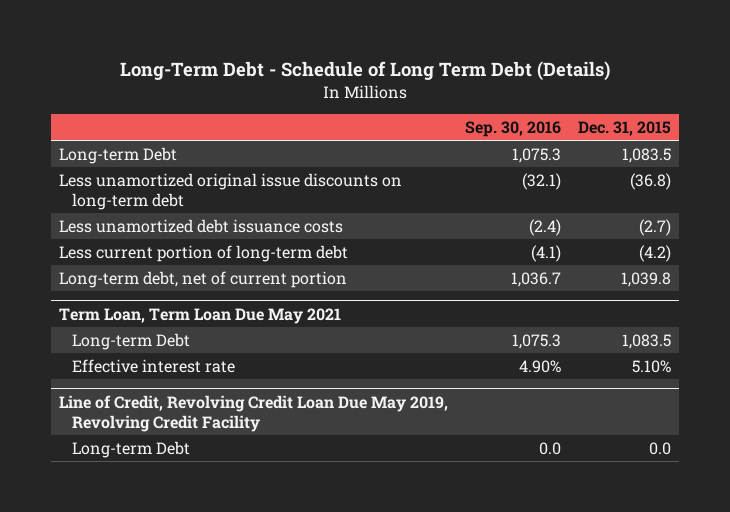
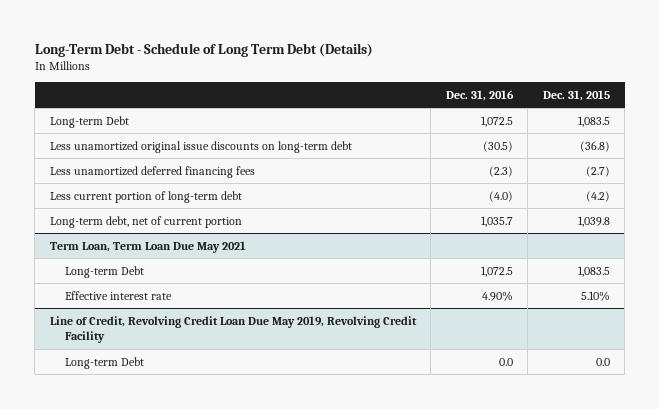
[464,121,561,138] Sep. 30, 2016 -> none
none -> [445,90,514,102] Dec. 31, 2016
[59,218,344,233] Less unamortized debt issuance costs -> none
none -> [49,165,255,178] Less unamortized deferred financing fees

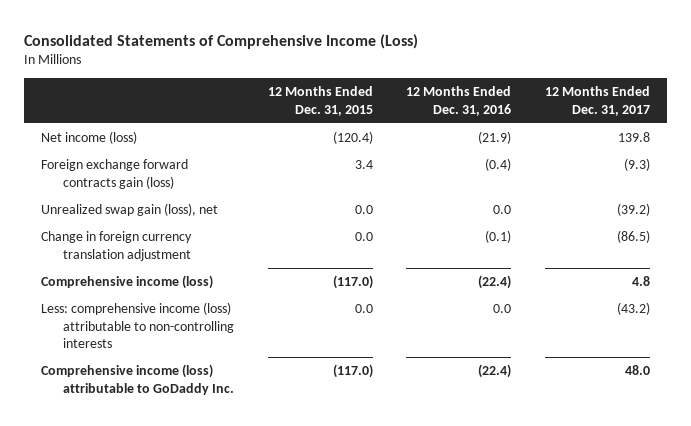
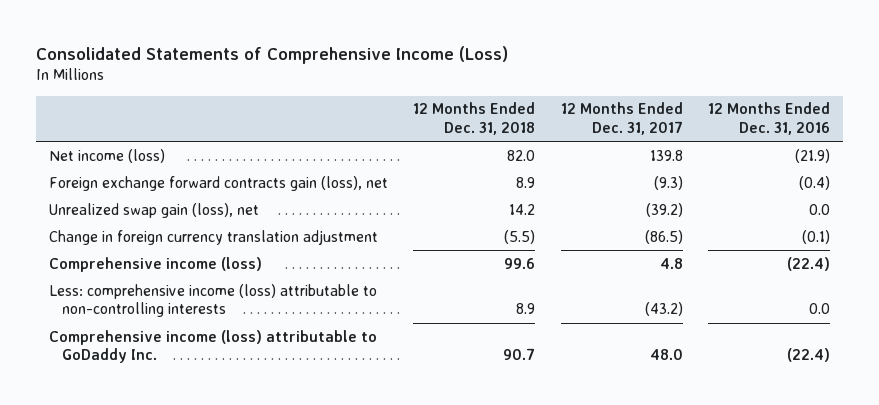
[267,86,373,116] 12 Months Ended Dec. 31, 2015 -> none
none -> [413,102,536,135] 12 Months Ended Dec. 31, 2018
[41,159,189,189] Foreign exchange forward contracts gain (loss) -> [48,175,388,191] Foreign exchange forward contracts gain (loss), net

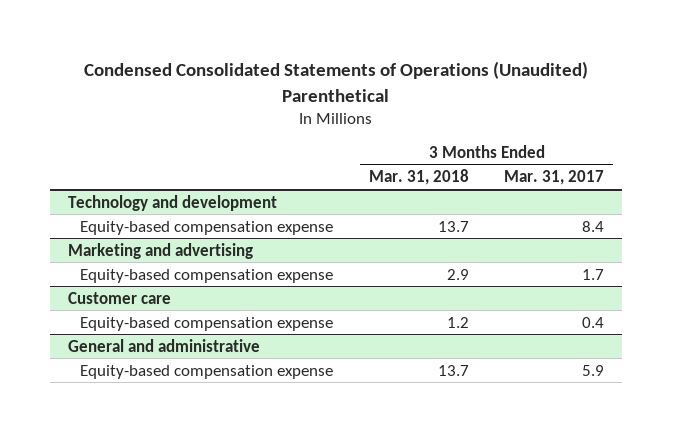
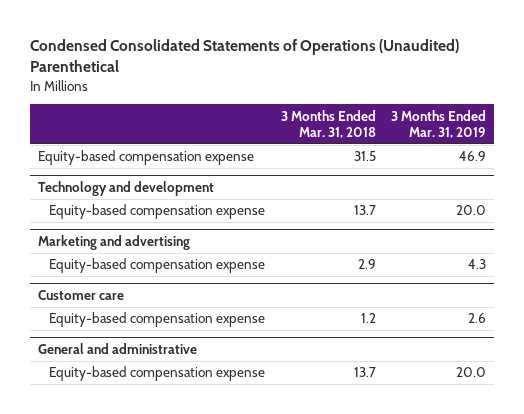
[504,170,605,186] Mar. 31, 2017 -> none
none -> [391,109,487,138] 3 Months Ended Mar. 31, 2019
none -> [37,150,254,166] Equity-based compensation expense

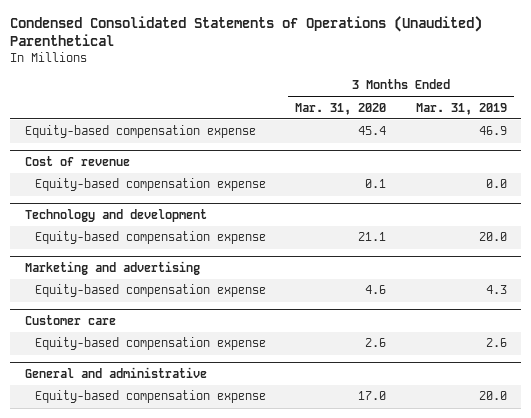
[280,109,376,138] 3 Months Ended Mar. 31, 2018 -> none
none -> [295,102,387,115] Mar. 31, 2020
none -> [24,155,130,166] Cost of revenue
none -> [34,178,266,192] Equity-based compensation expense

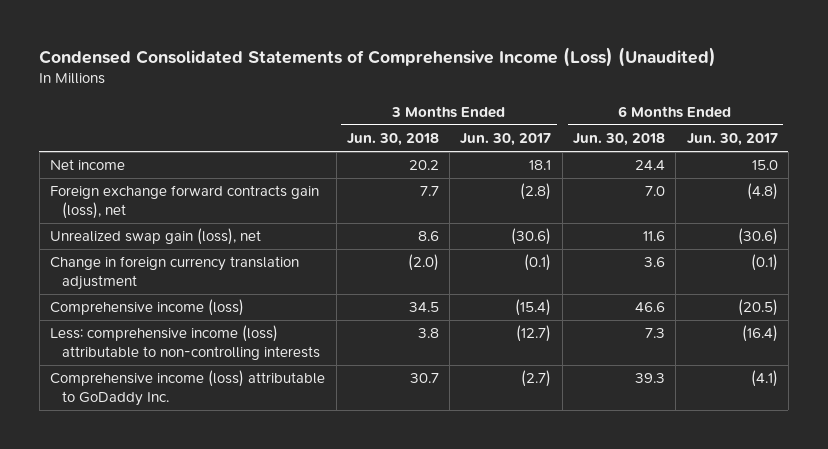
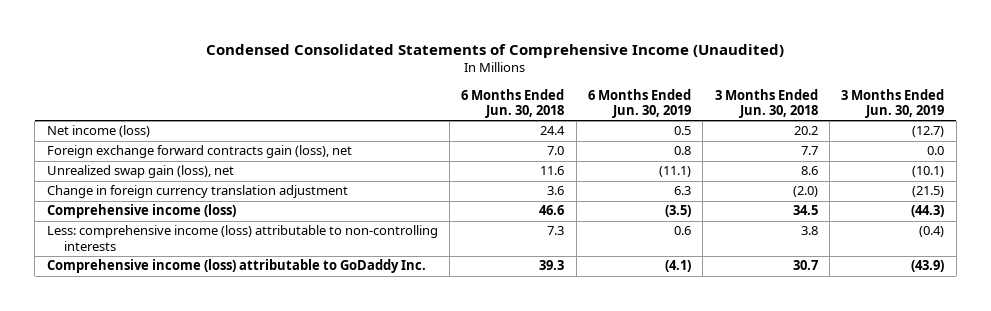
[39,46,717,67] Condensed Consolidated Statements of Comprehensive Income (Loss) (Unaudited) -> [206,43,785,58] Condensed Consolidated Statements of Comprehensive Income (Unaudited)
[460,133,552,147] Jun. 30, 2017 -> none
[686,133,778,147] Jun. 30, 2017 -> none
none -> [587,88,691,118] 6 Months Ended Jun. 30, 2019
none -> [841,88,945,118] 3 Months Ended Jun. 30, 2019
[50,159,126,171] Net income -> [46,125,150,138] Net income (loss)

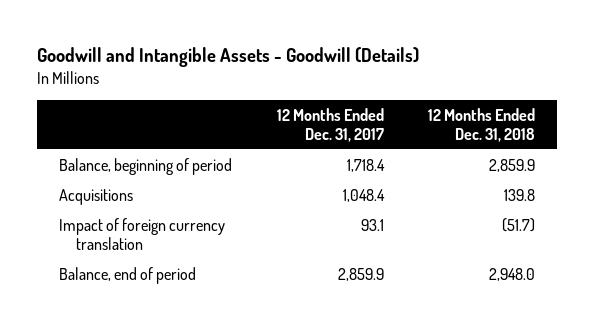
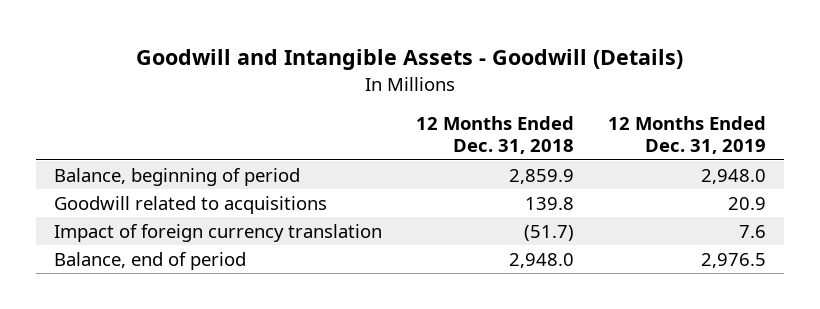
[276,108,384,142] 12 Months Ended Dec. 31, 2017 -> none
none -> [608,116,767,155] 12 Months Ended Dec. 31, 2019
[59,188,134,205] Acquisitions -> [53,195,327,214] Goodwill related to acquisitions

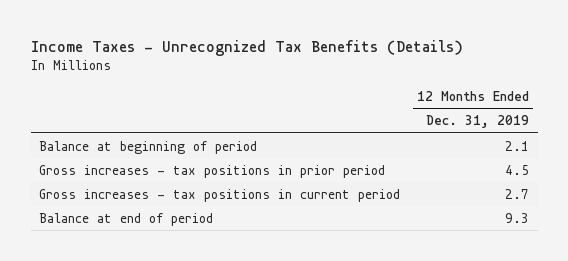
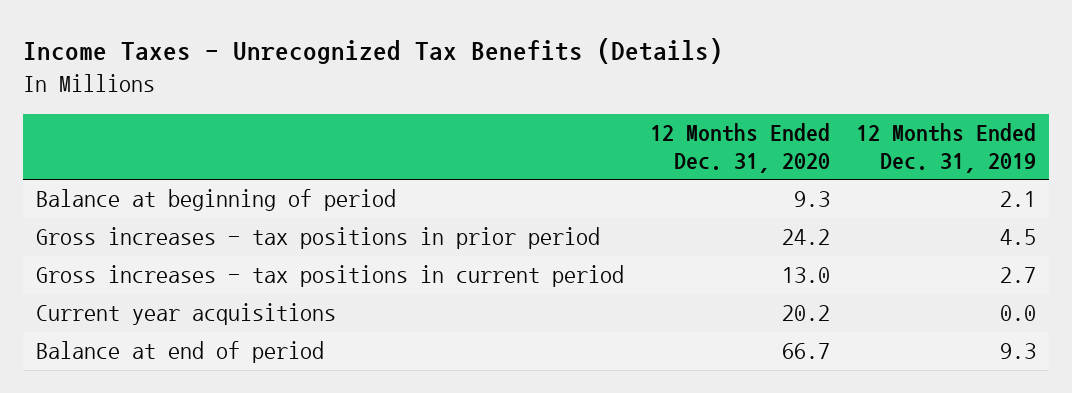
none -> [650,123,831,173] 12 Months Ended Dec. 31, 2020
none -> [36,303,337,326] Current year acquisitions

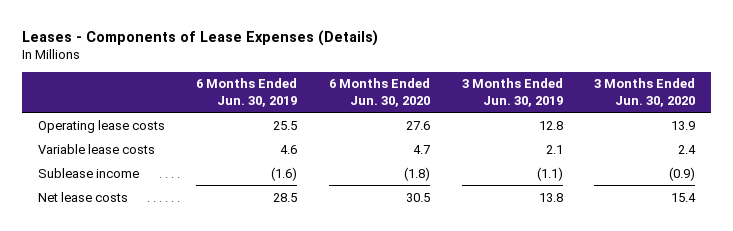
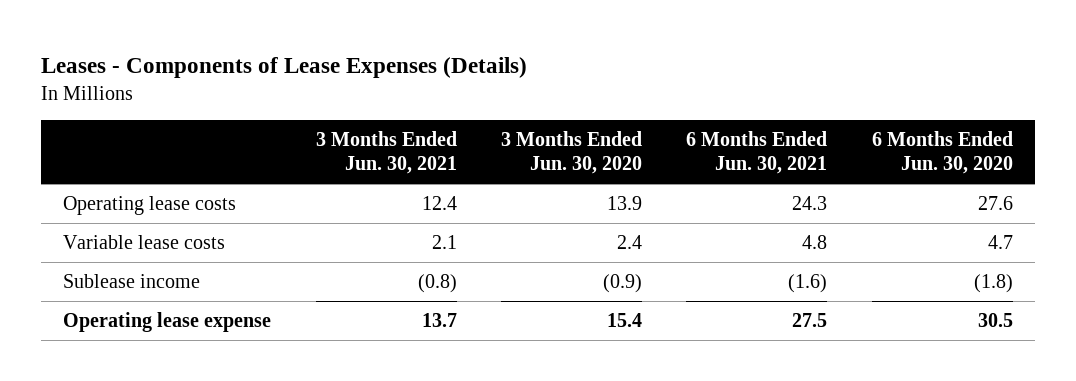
[196,78,298,107] 6 Months Ended Jun. 30, 2019 -> none
[461,78,563,107] 3 Months Ended Jun. 30, 2019 -> none
none -> [315,130,457,175] 3 Months Ended Jun. 30, 2021
none -> [686,130,828,175] 6 Months Ended Jun. 30, 2021
[37,191,128,202] Net lease costs -> [63,311,272,332] Operating lease expense

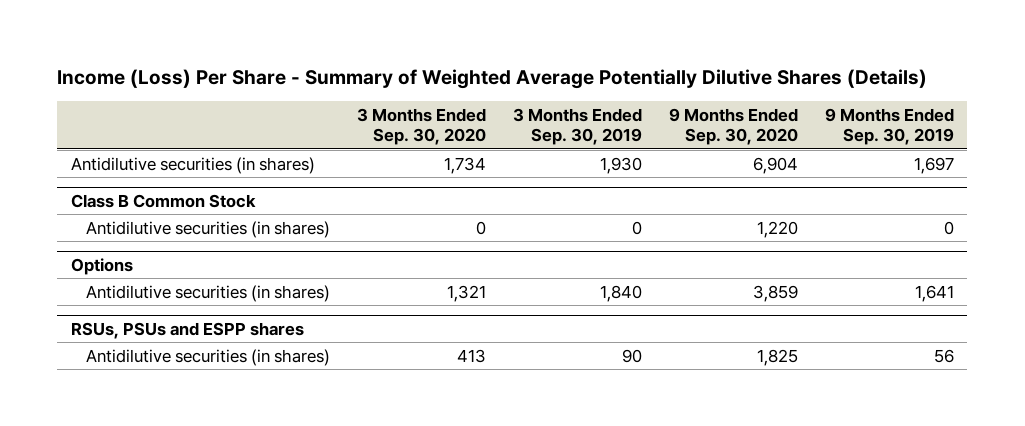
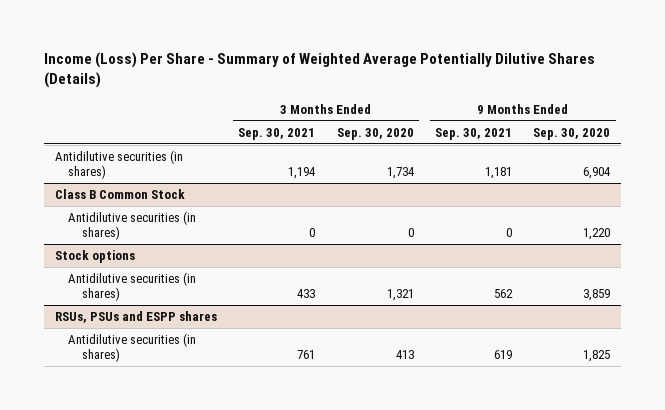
[513,107,643,146] 3 Months Ended Sep. 30, 2019 -> none
[824,107,954,146] 9 Months Ended Sep. 30, 2019 -> none
none -> [238,127,316,140] Sep. 30, 2021
none -> [435,127,513,140] Sep. 30, 2021
[70,257,133,275] Options -> [54,250,135,264] Stock options

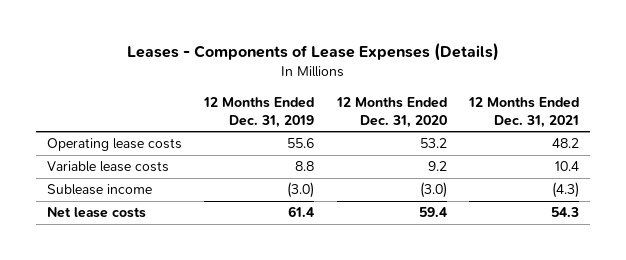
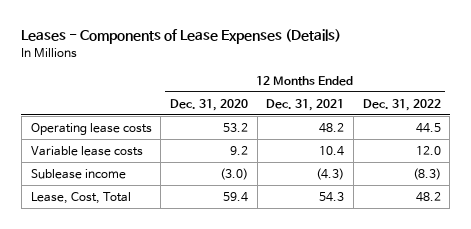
[203,96,315,128] 12 Months Ended Dec. 31, 2019 -> none
none -> [362,98,441,111] Dec. 31, 2022
[46,207,146,219] Net lease costs -> [30,191,131,204] Lease, Cost, Total

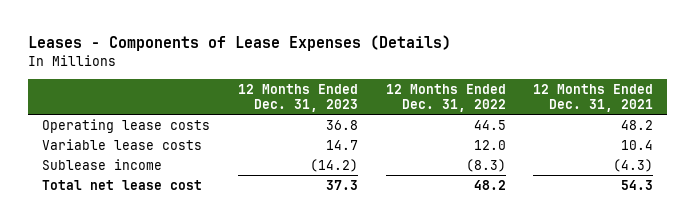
[169,98,248,111] Dec. 31, 2020 -> none
none -> [237,83,358,113] 12 Months Ended Dec. 31, 2023
[30,191,131,204] Lease, Cost, Total -> [42,179,203,190] Total net lease cost

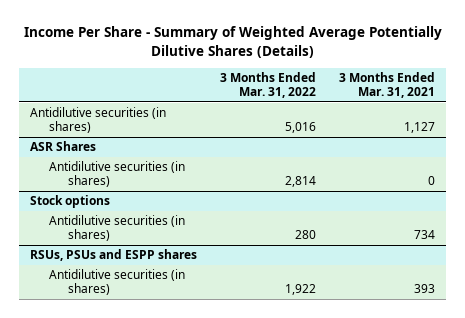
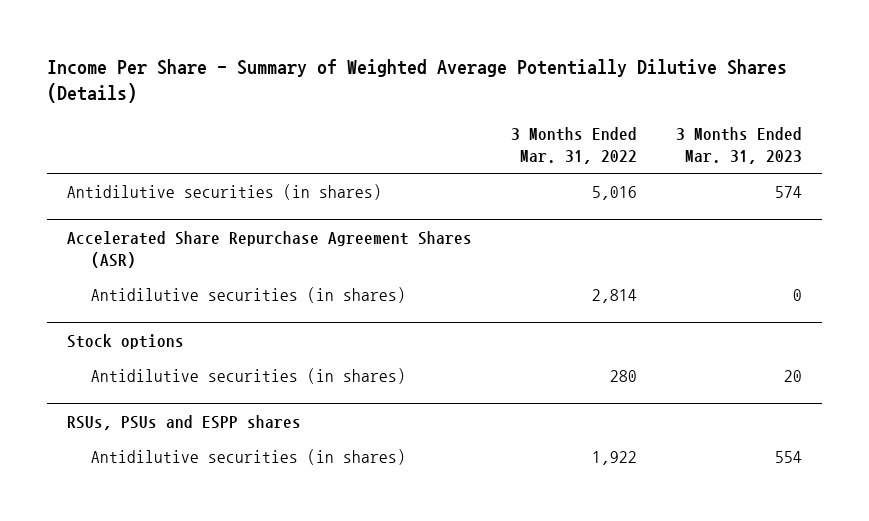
[339,71,436,99] 3 Months Ended Mar. 31, 2021 -> none
none -> [676,127,803,165] 3 Months Ended Mar. 31, 2023
[30,141,97,152] ASR Shares -> [66,230,472,268] Accelerated Share Repurchase Agreement Shares (ASR)

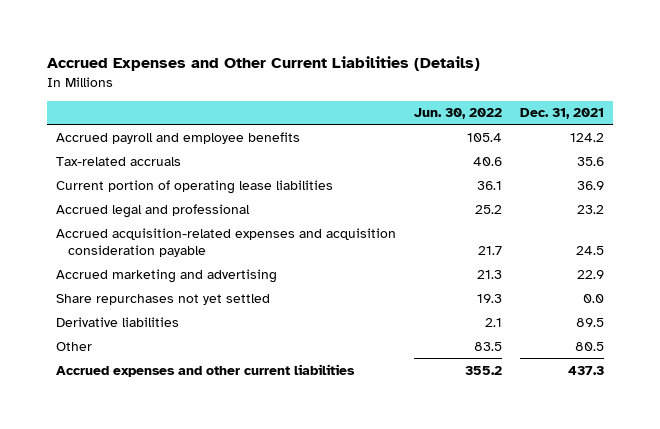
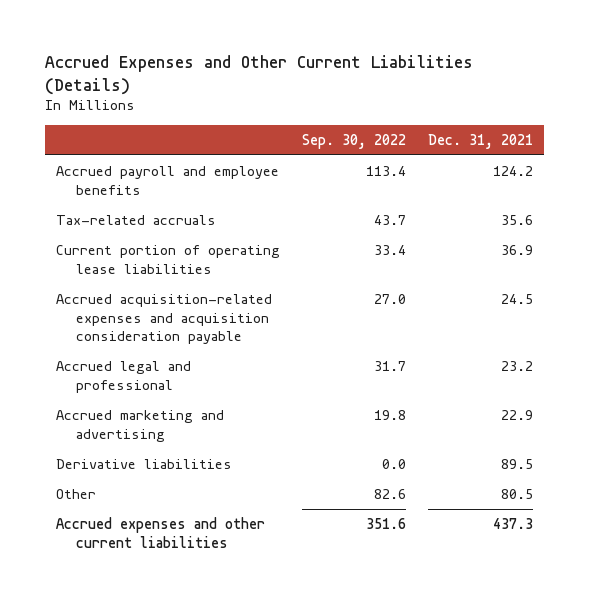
[413,108,502,120] Jun. 30, 2022 -> none
none -> [302,133,407,149] Sep. 30, 2022
[55,203,250,218] Accrued legal and professional -> [56,361,192,393] Accrued legal and professional
[55,293,270,305] Share repurchases not yet settled -> none

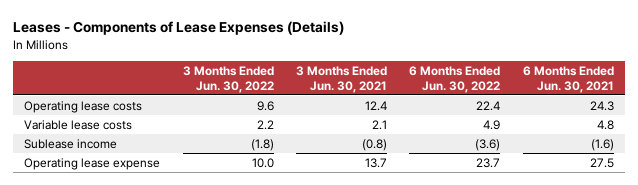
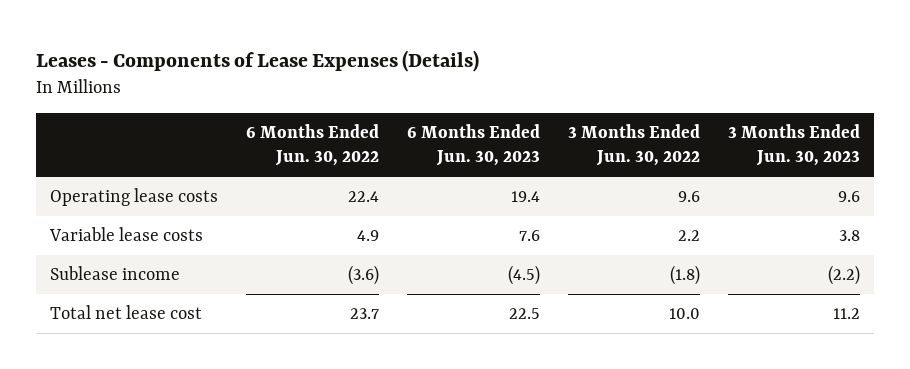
[296,65,388,93] 3 Months Ended Jun. 30, 2021 -> none
[522,65,614,93] 6 Months Ended Jun. 30, 2021 -> none
none -> [406,124,540,167] 6 Months Ended Jun. 30, 2023
none -> [728,124,861,167] 3 Months Ended Jun. 30, 2023
[24,157,161,170] Operating lease expense -> [49,305,202,320] Total net lease cost

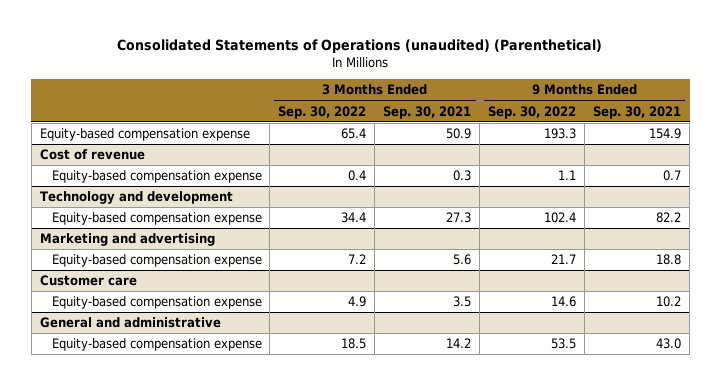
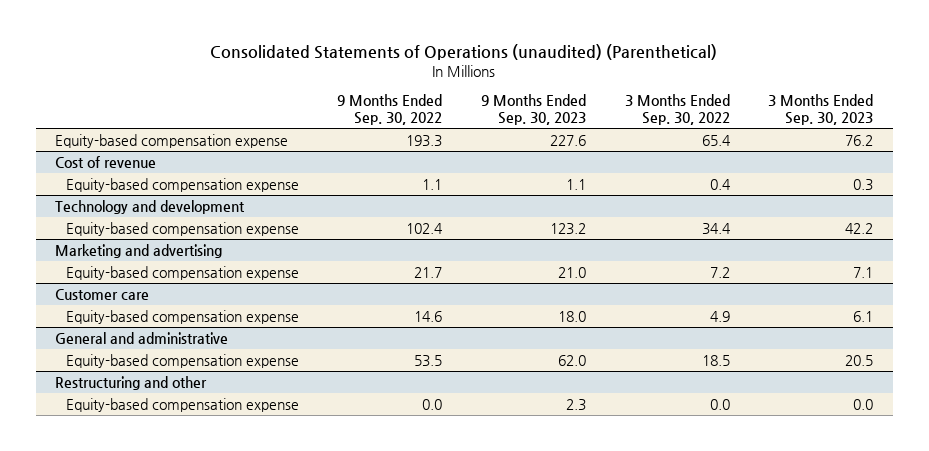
[383,105,472,119] Sep. 30, 2021 -> none
[593,105,682,119] Sep. 30, 2021 -> none
none -> [480,94,586,126] 9 Months Ended Sep. 30, 2023
none -> [768,94,874,126] 3 Months Ended Sep. 30, 2023
none -> [55,375,208,390] Restructuring and other
none -> [65,397,299,412] Equity-based compensation expense

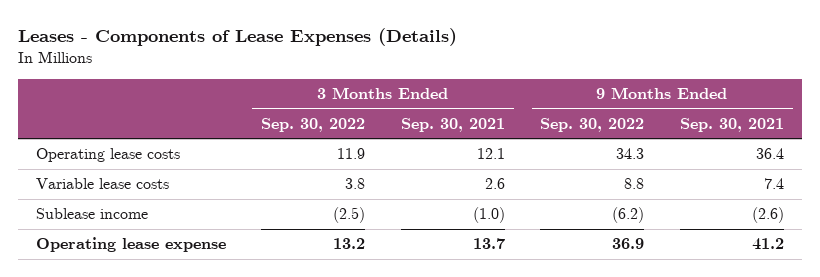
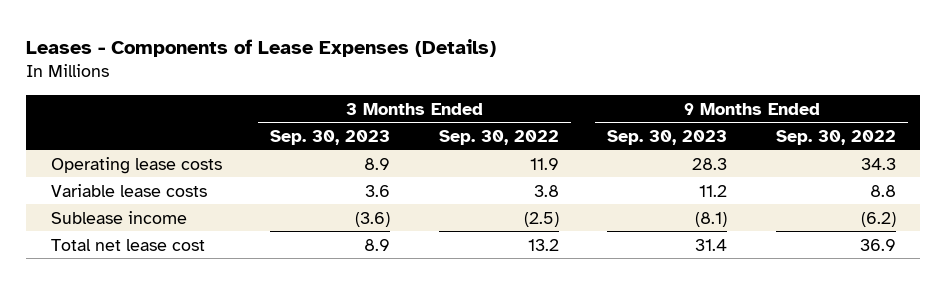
[400,117,505,132] Sep. 30, 2021 -> none
[680,117,785,132] Sep. 30, 2021 -> none
none -> [270,129,391,145] Sep. 30, 2023
none -> [607,129,728,145] Sep. 30, 2023
[35,237,226,253] Operating lease expense -> [50,238,205,251] Total net lease cost

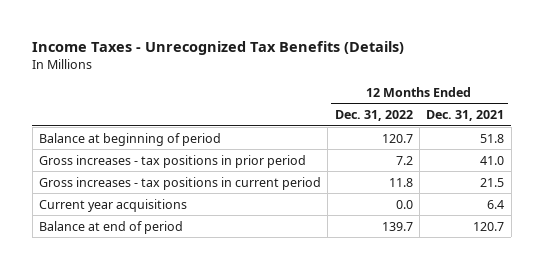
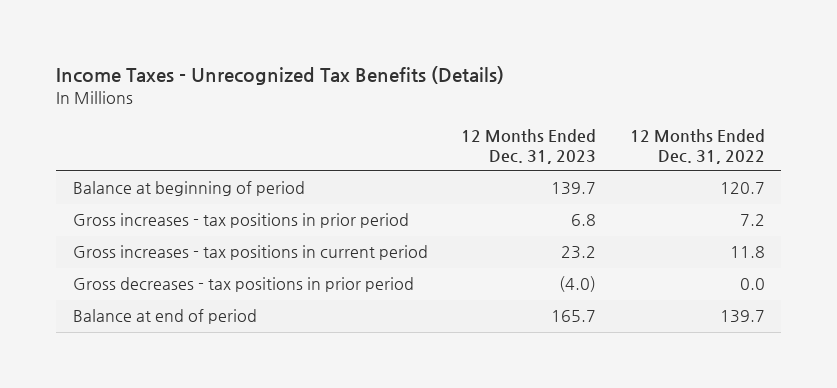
[426,110,505,122] Dec. 31, 2021 -> none
none -> [461,128,597,164] 12 Months Ended Dec. 31, 2023
[38,198,187,212] Current year acquisitions -> none
none -> [72,277,414,293] Gross decreases - tax positions in prior period

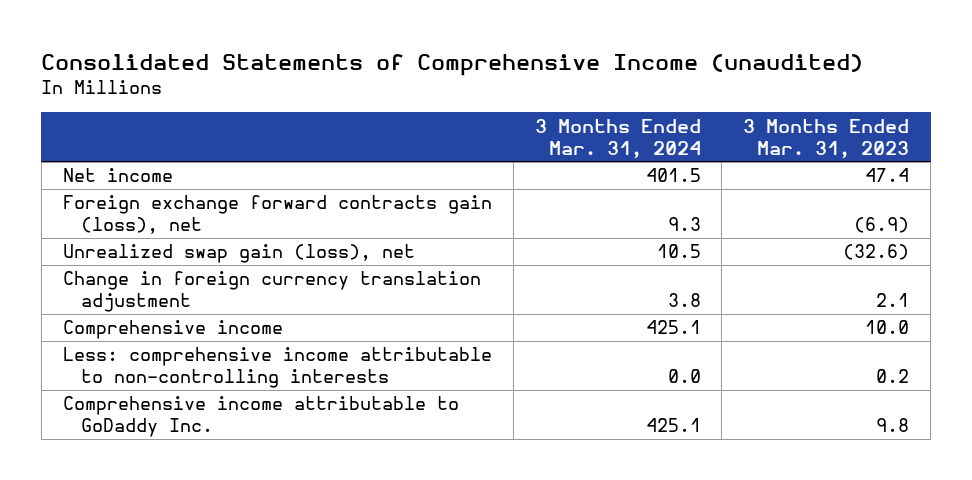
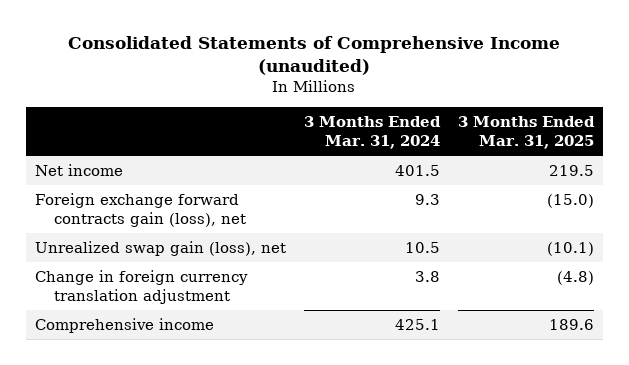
[743,118,910,159] 3 Months Ended Mar. 31, 2023 -> none
none -> [457,116,595,150] 3 Months Ended Mar. 31, 2025
[62,347,492,389] Less: comprehensive income attributable to non-controlling interests -> none
[62,396,459,438] Comprehensive income attributable to GoDaddy Inc. -> none

